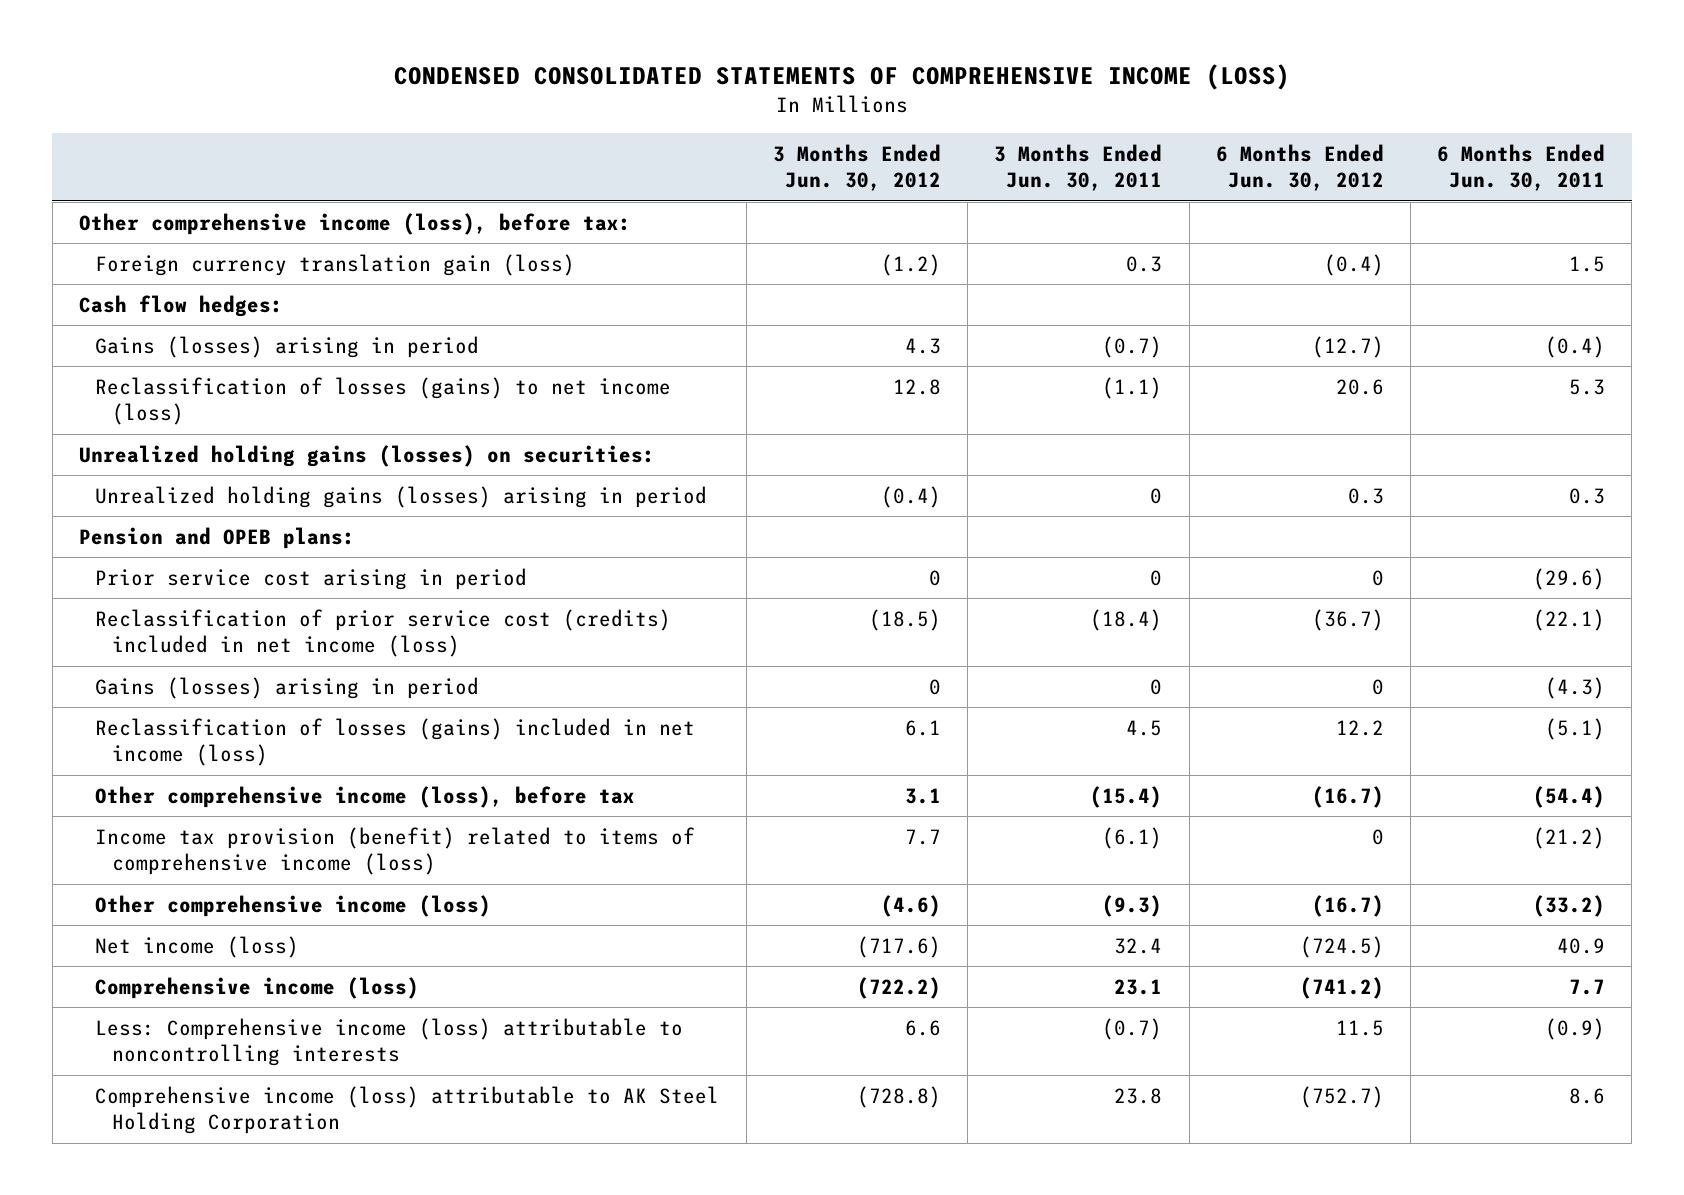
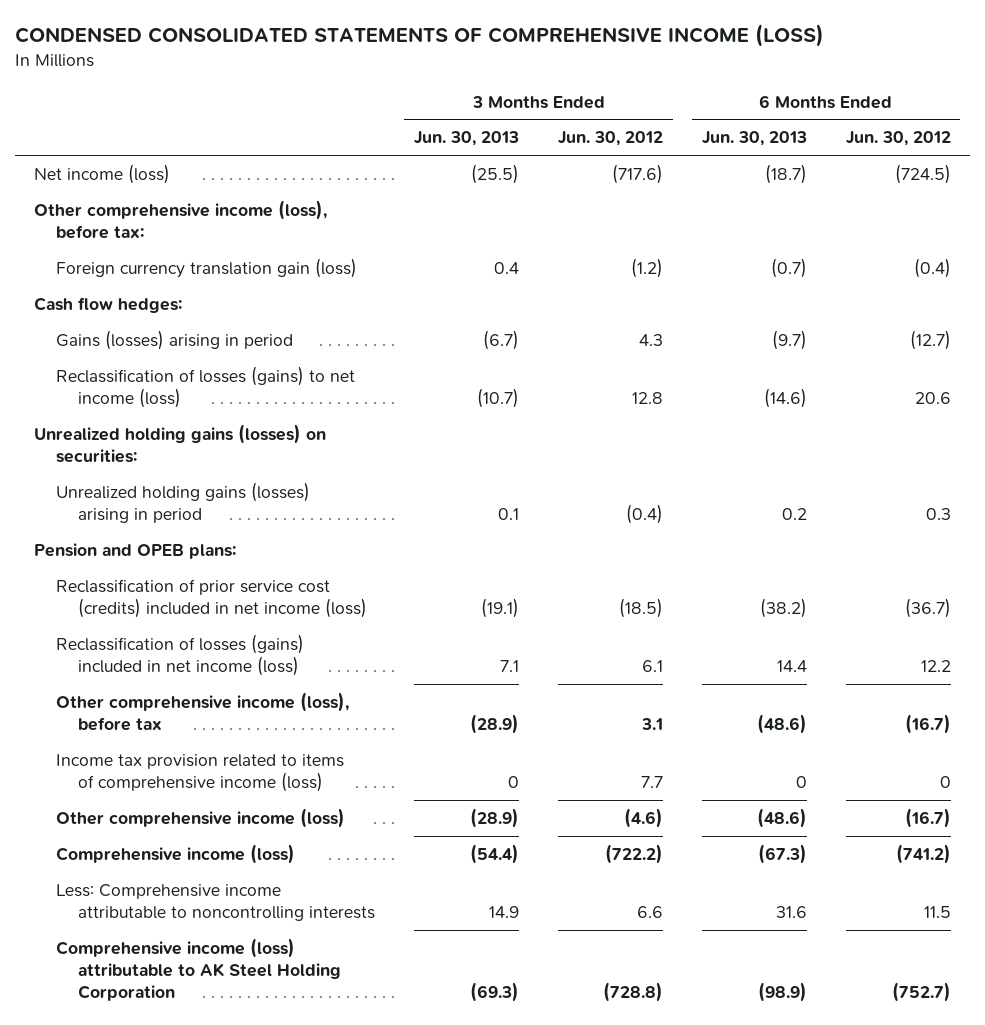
[994,143,1163,192] 3 Months Ended Jun. 30, 2011 -> none
[1437,143,1606,192] 6 Months Ended Jun. 30, 2011 -> none
none -> [414,131,520,147] Jun. 30, 2013
none -> [701,131,807,147] Jun. 30, 2013
[95,935,300,958] Net income (loss) -> [34,163,171,184] Net income (loss)
[95,567,528,590] Prior service cost arising in period -> none
[95,676,480,699] Gains (losses) arising in period -> none
[95,826,696,876] Income tax provision (benefit) related to items of comprehensive income (loss) -> [56,753,345,792] Income tax provision related to items of comprehensive income (loss)
[95,1017,684,1067] Less: Comprehensive income (loss) attributable to noncontrolling interests -> [56,883,376,921] Less: Comprehensive income attributable to noncontrolling interests

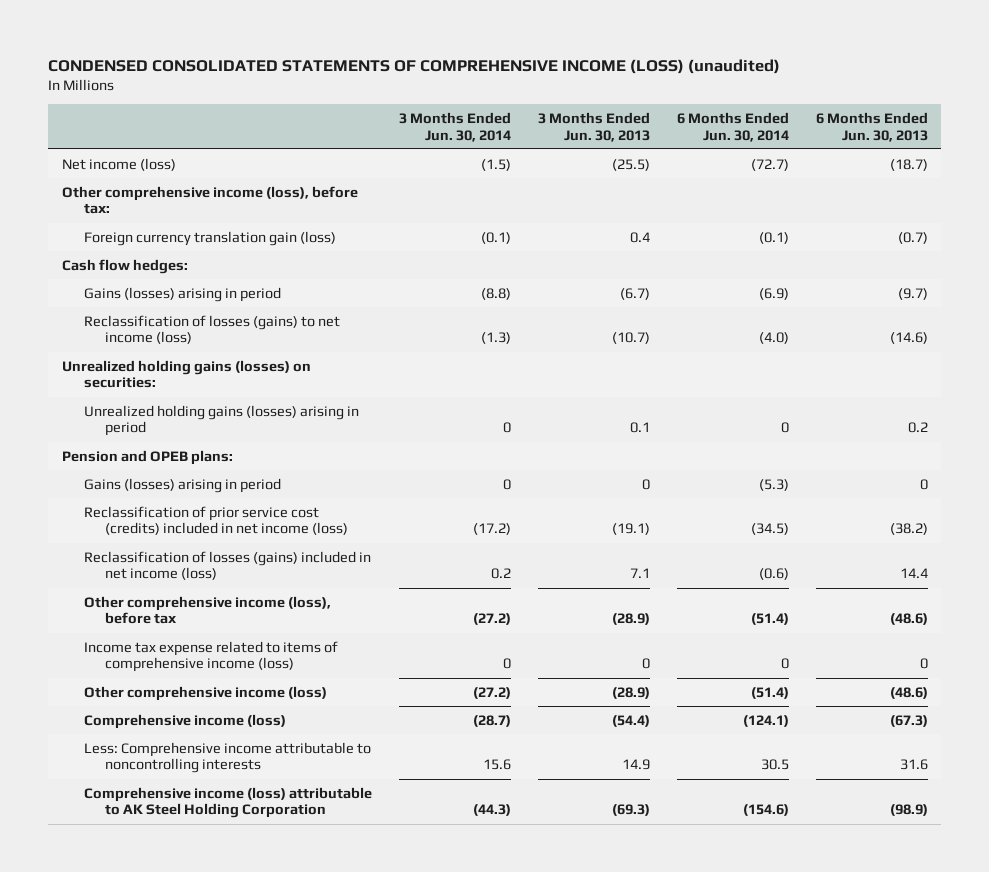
[14,24,824,48] CONDENSED CONSOLIDATED STATEMENTS OF COMPREHENSIVE INCOME (LOSS) -> [48,58,781,74] CONDENSED CONSOLIDATED STATEMENTS OF COMPREHENSIVE INCOME (LOSS) (unaudited)
[558,131,664,147] Jun. 30, 2012 -> none
[845,131,951,147] Jun. 30, 2012 -> none
none -> [398,111,511,142] 3 Months Ended Jun. 30, 2014
none -> [676,111,789,142] 6 Months Ended Jun. 30, 2014
none -> [83,477,281,493] Gains (losses) arising in period
[56,753,345,792] Income tax provision related to items of comprehensive income (loss) -> [83,640,338,673] Income tax expense related to items of comprehensive income (loss)

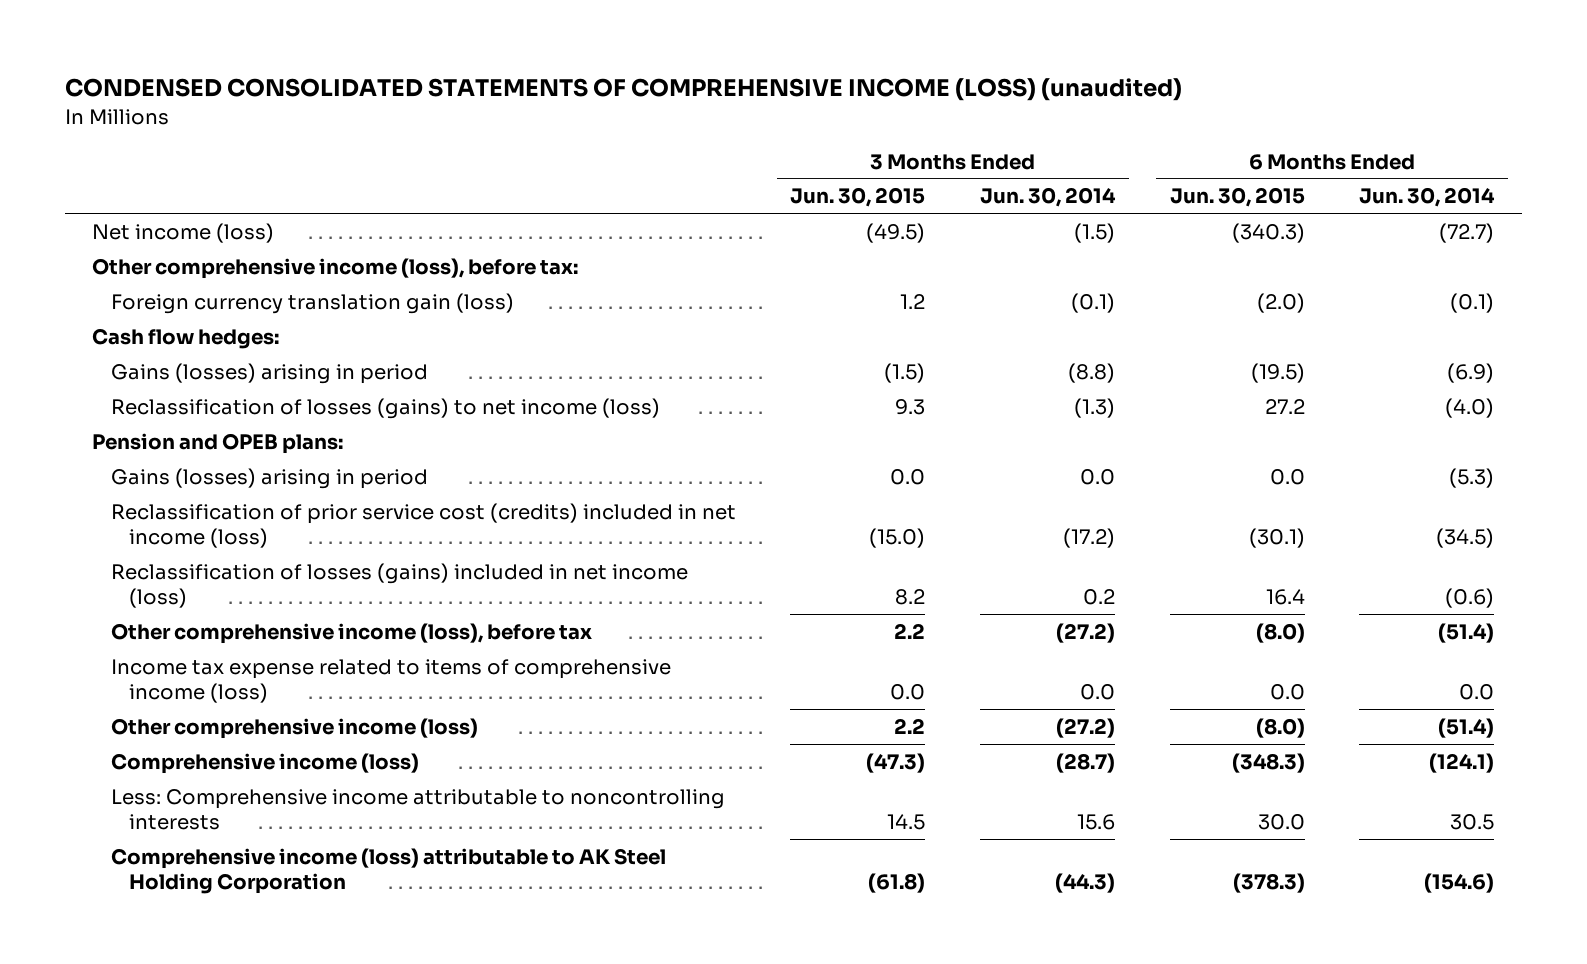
[537,111,650,142] 3 Months Ended Jun. 30, 2013 -> none
[815,111,928,142] 6 Months Ended Jun. 30, 2013 -> none
none -> [790,187,926,208] Jun. 30, 2015
none -> [1169,187,1305,208] Jun. 30, 2015
[61,359,311,389] Unrealized holding gains (losses) on securities: -> none
[83,404,359,437] Unrealized holding gains (losses) arising in period -> none
[502,478,511,490] 0 -> [1079,468,1115,485] 0.0
[502,658,511,670] 0 -> [1079,684,1115,701] 0.0
[780,658,789,670] 0 -> [1459,684,1495,701] 0.0

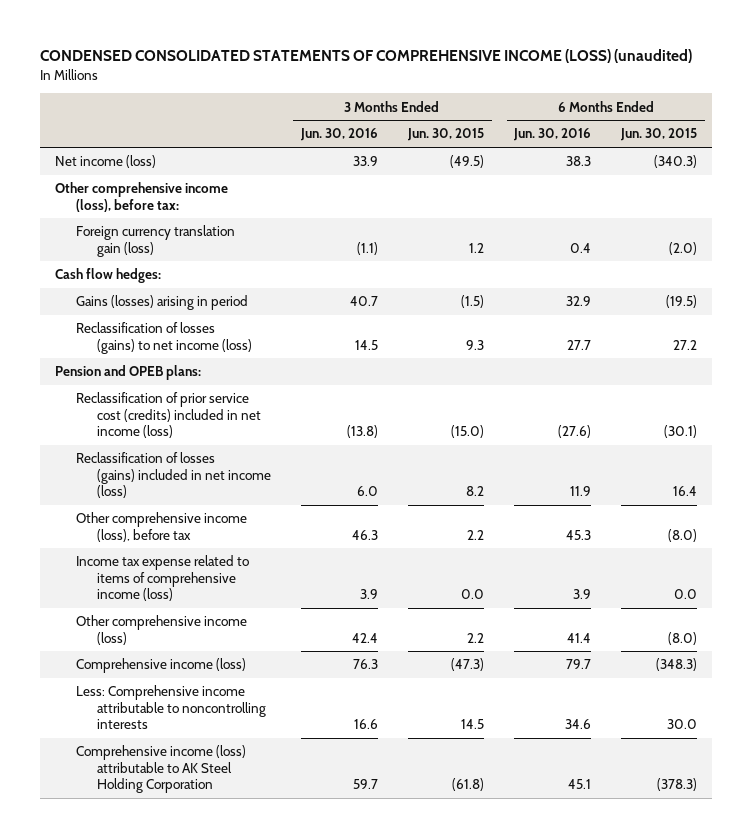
[979,187,1116,208] Jun. 30, 2014 -> none
[1359,187,1496,208] Jun. 30, 2014 -> none
none -> [299,128,378,142] Jun. 30, 2016
none -> [513,128,592,142] Jun. 30, 2016
[110,467,428,489] Gains (losses) arising in period -> none

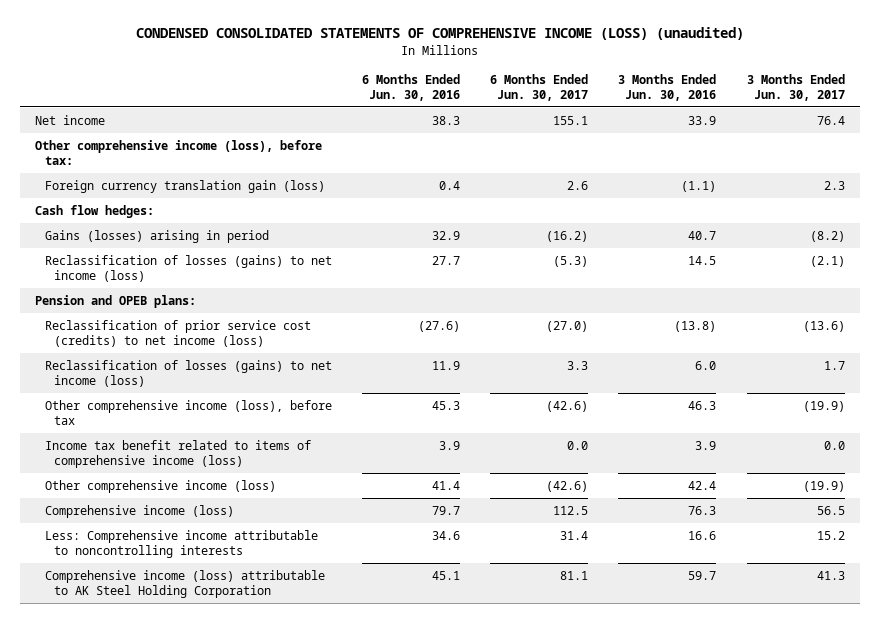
[407,128,485,142] Jun. 30, 2015 -> none
[620,128,698,142] Jun. 30, 2015 -> none
none -> [490,73,589,101] 6 Months Ended Jun. 30, 2017
none -> [746,73,845,101] 3 Months Ended Jun. 30, 2017
[55,155,157,169] Net income (loss) -> [34,114,105,125] Net income
[76,392,261,439] Reclassification of prior service cost (credits) included in net income (loss) -> [44,319,311,347] Reclassification of prior service cost (credits) to net income (loss)
[76,452,271,499] Reclassification of losses (gains) included in net income (loss) -> [44,359,332,387] Reclassification of losses (gains) to net income (loss)
[76,555,250,602] Income tax expense related to items of comprehensive income (loss) -> [44,439,311,468] Income tax benefit related to items of comprehensive income (loss)

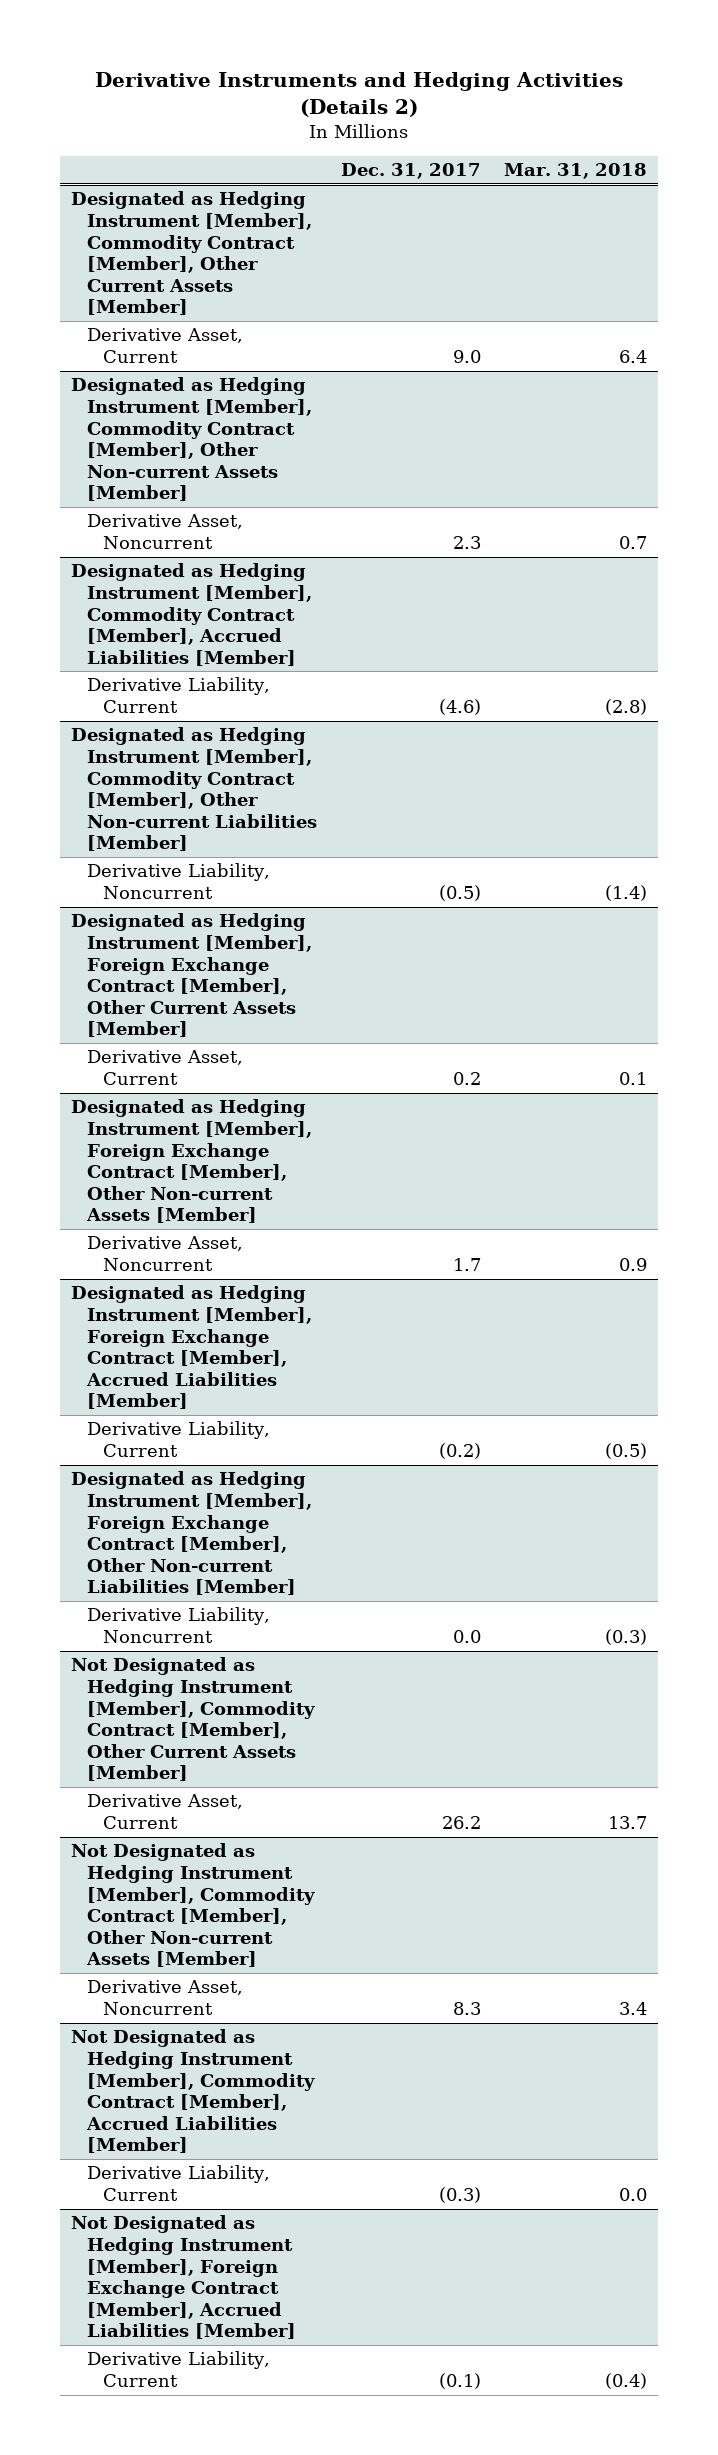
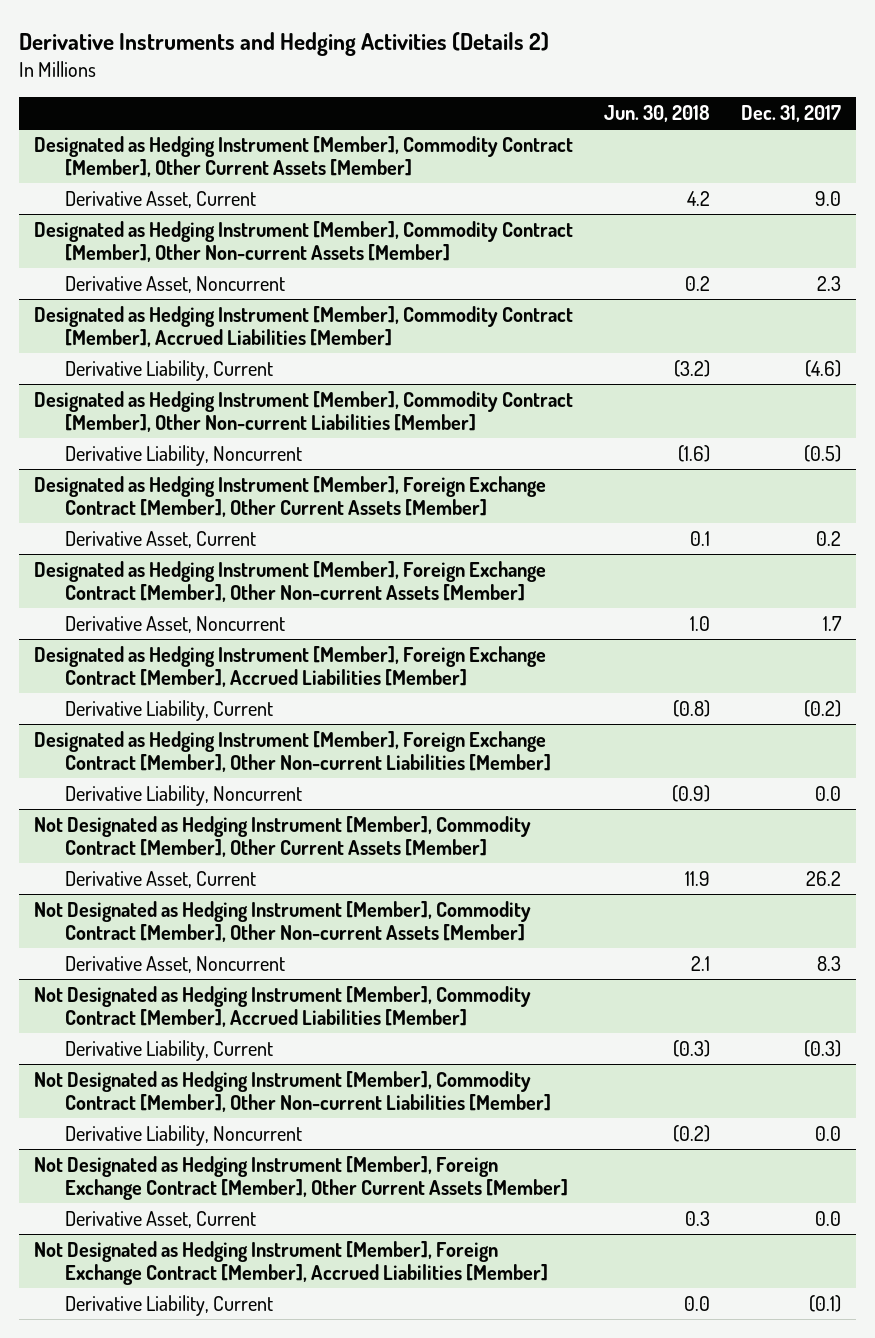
[503,163,647,180] Mar. 31, 2018 -> none
none -> [604,105,711,123] Jun. 30, 2018
none -> [34,1070,551,1113] Not Designated as Hedging Instrument [Member], Commodity Contract [Member], Other Non-current Liabilities [Member]
none -> [64,1124,302,1146] Derivative Liability, Noncurrent
none -> [34,1155,568,1201] Not Designated as Hedging Instrument [Member], Foreign Exchange Contract [Member], Other Current Assets [Member]
none -> [64,1210,256,1228] Derivative Asset, Current

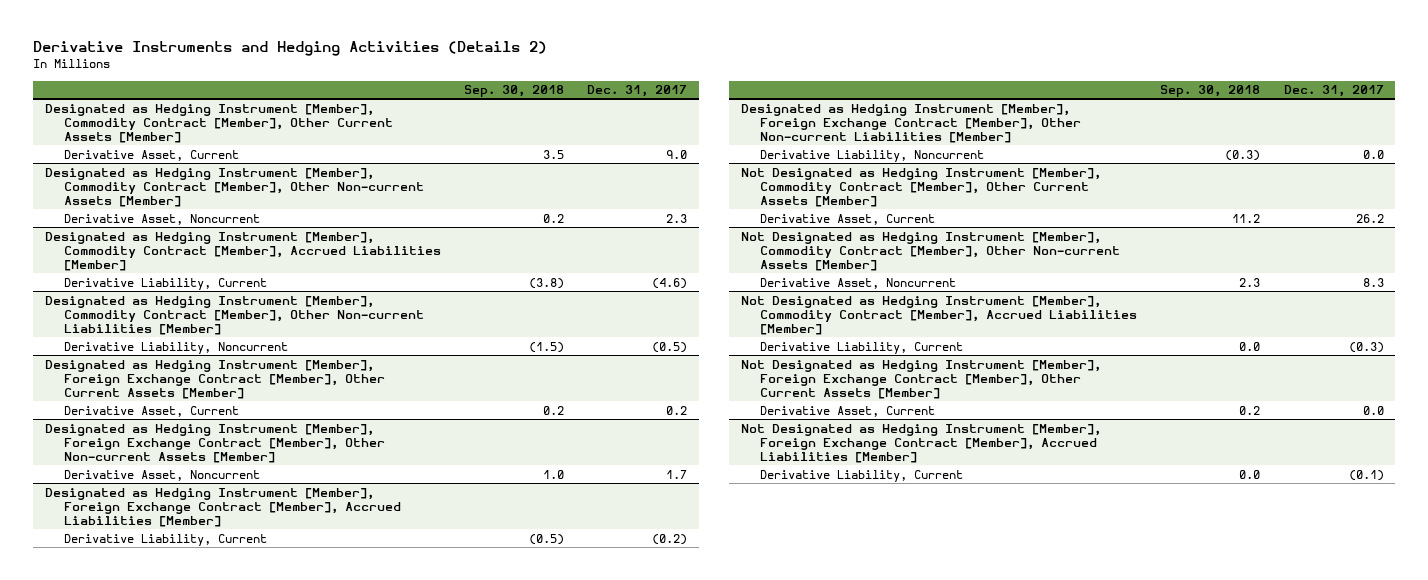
[604,105,711,123] Jun. 30, 2018 -> none
none -> [464,85,565,98] Sep. 30, 2018
[34,1070,551,1113] Not Designated as Hedging Instrument [Member], Commodity Contract [Member], Other Non-current Liabilities [Member] -> none
[64,1124,302,1146] Derivative Liability, Noncurrent -> none

